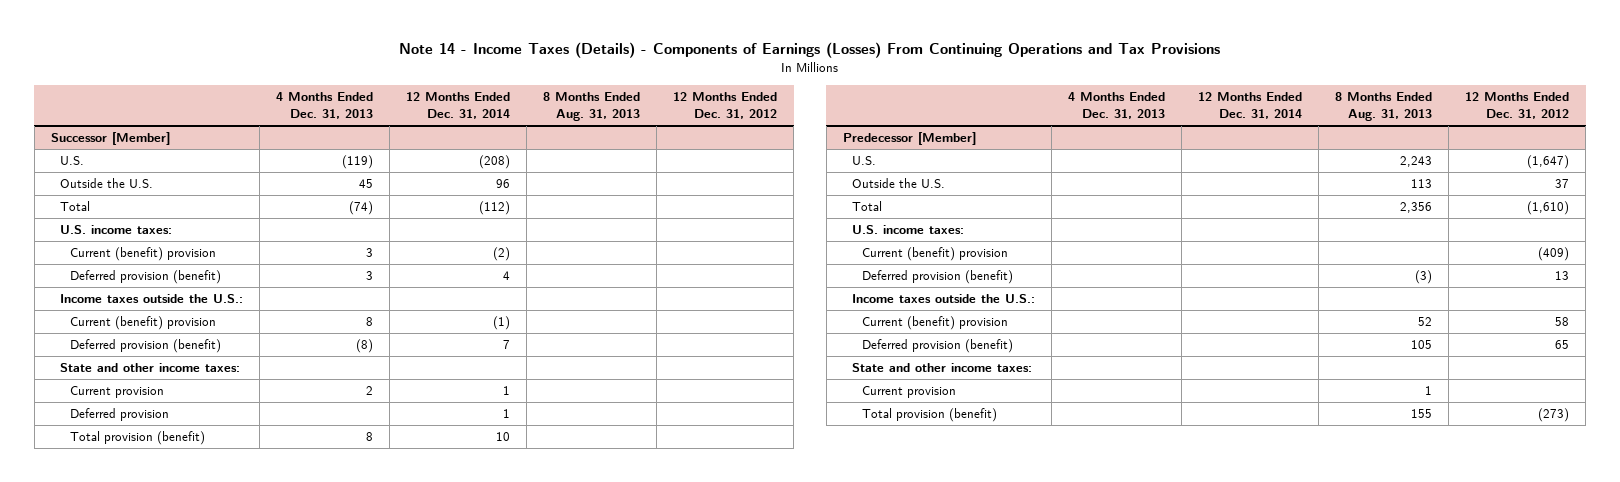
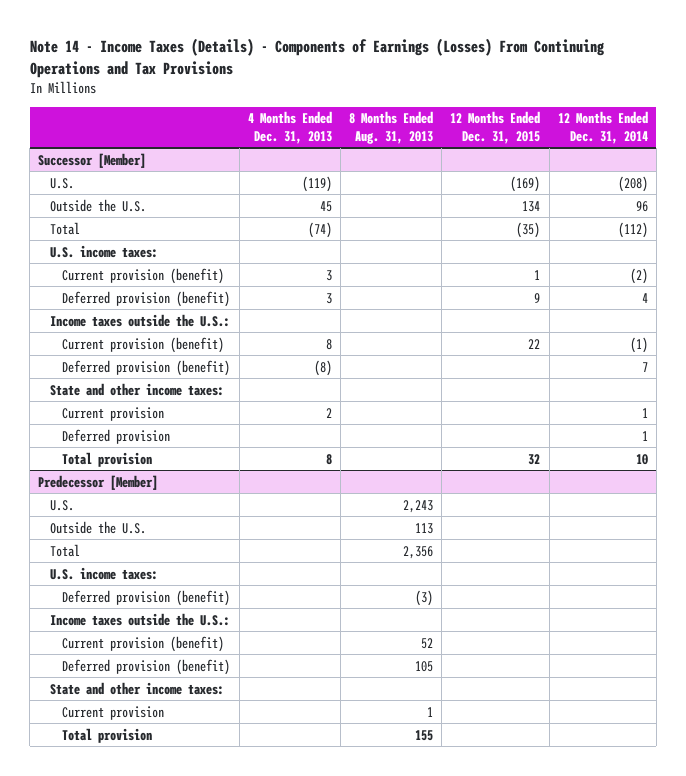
[673,92,778,120] 12 Months Ended Dec. 31, 2012 -> none
none -> [450,111,541,144] 12 Months Ended Dec. 31, 2015
[69,247,216,262] Current (benefit) provision -> [62,267,225,284] Current provision (benefit)
[69,316,216,331] Current (benefit) provision -> [62,336,225,353] Current provision (benefit)
[69,431,205,446] Total provision (benefit) -> [62,451,153,467] Total provision
[861,247,1008,262] Current (benefit) provision -> none
[861,316,1008,331] Current (benefit) provision -> [62,635,225,652] Current provision (benefit)
[861,408,997,423] Total provision (benefit) -> [62,727,153,743] Total provision

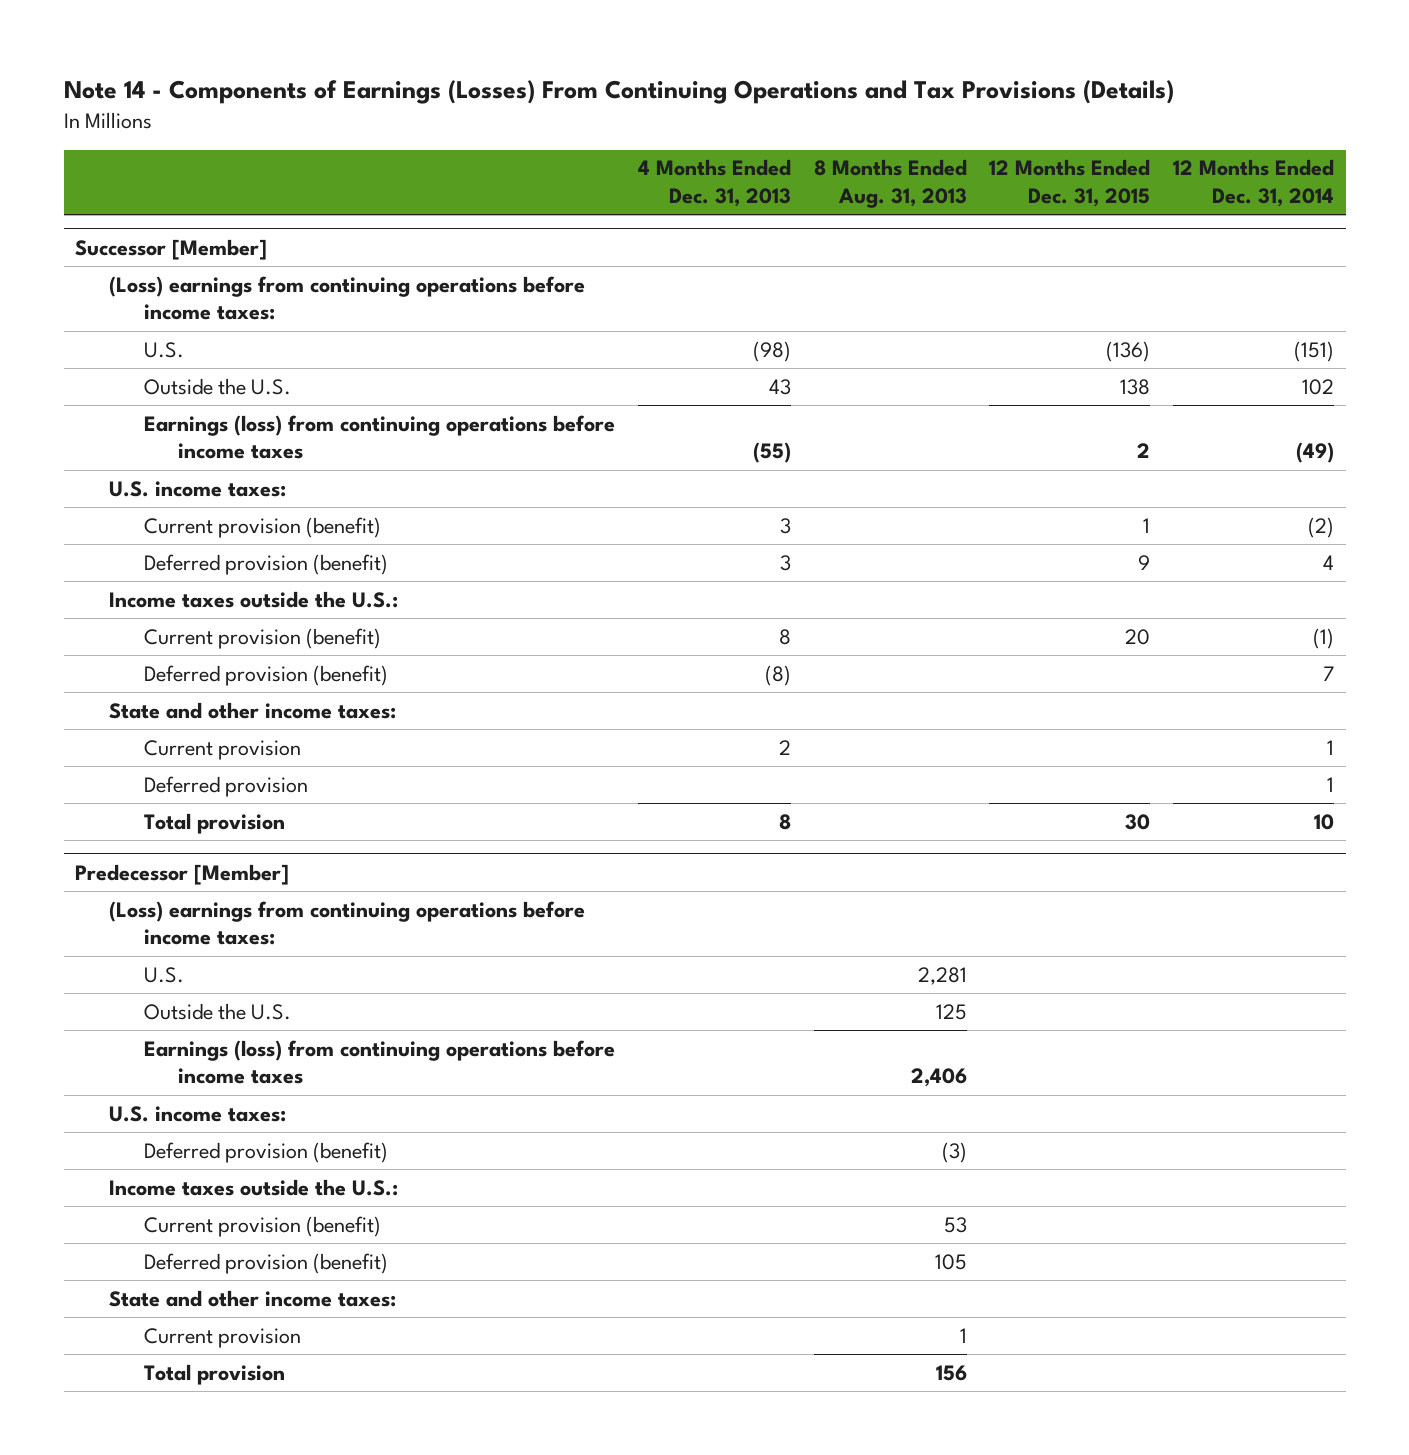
[29,37,605,78] Note 14 - Income Taxes (Details) - Components of Earnings (Losses) From Continuing Operations and Tax Provisions -> [63,79,1174,104] Note 14 - Components of Earnings (Losses) From Continuing Operations and Tax Provisions (Details)
[50,221,81,235] Total -> none
none -> [109,275,586,321] (Loss) earnings from continuing operations before income taxes:
[301,175,332,192] (119) -> [752,340,791,362] (98)
[510,175,541,192] (169) -> [1106,340,1151,362] (136)
[617,175,648,192] (208) -> [1294,340,1335,362] (151)
[319,200,332,212] 45 -> [768,378,791,395] 43
[522,200,541,212] 134 -> [1120,378,1151,395] 138
[635,200,648,212] 96 -> [1302,378,1335,395] 102
none -> [143,414,615,460] Earnings (loss) from continuing operations before income taxes
[528,338,541,349] 22 -> [1125,628,1151,645] 20
[528,453,541,465] 32 -> [1125,813,1151,830] 30
[50,543,81,557] Total -> none
none -> [109,900,586,946] (Loss) earnings from continuing operations before income taxes:
[403,499,434,513] 2,243 -> [917,966,967,985] 2,281
[415,522,434,534] 113 -> [935,1003,967,1020] 125
none -> [143,1039,615,1085] Earnings (loss) from continuing operations before income taxes
[421,637,434,649] 52 -> [943,1216,967,1233] 53
[415,729,434,741] 155 -> [935,1364,967,1381] 156

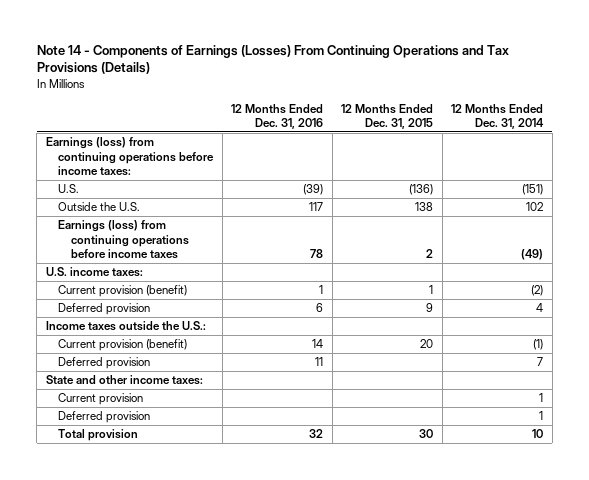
[637,159,791,207] 4 Months Ended Dec. 31, 2013 -> none
[813,159,967,208] 8 Months Ended Aug. 31, 2013 -> none
none -> [231,103,324,130] 12 Months Ended Dec. 31, 2016
[75,238,268,260] Successor [Member] -> none
[109,275,586,321] (Loss) earnings from continuing operations before income taxes: -> [45,137,215,177] Earnings (loss) from continuing operations before income taxes:
[143,553,388,575] Deferred provision (benefit) -> [58,303,151,316] Deferred provision
[143,664,388,686] Deferred provision (benefit) -> [58,357,151,370] Deferred provision
[75,863,290,885] Predecessor [Member] -> none
[109,900,586,946] (Loss) earnings from continuing operations before income taxes: -> none
[143,966,184,983] U.S. -> none
[143,1002,291,1020] Outside the U.S. -> none
[143,1039,615,1085] Earnings (loss) from continuing operations before income taxes -> none
[109,1105,287,1122] U.S. income taxes: -> none
[143,1141,388,1163] Deferred provision (benefit) -> none
[109,1178,399,1196] Income taxes outside the U.S.: -> none
[143,1215,381,1237] Current provision (benefit) -> none
[143,1252,388,1274] Deferred provision (benefit) -> none
[109,1289,397,1307] State and other income taxes: -> none
[143,1327,301,1348] Current provision -> none
[143,1363,285,1385] Total provision -> none

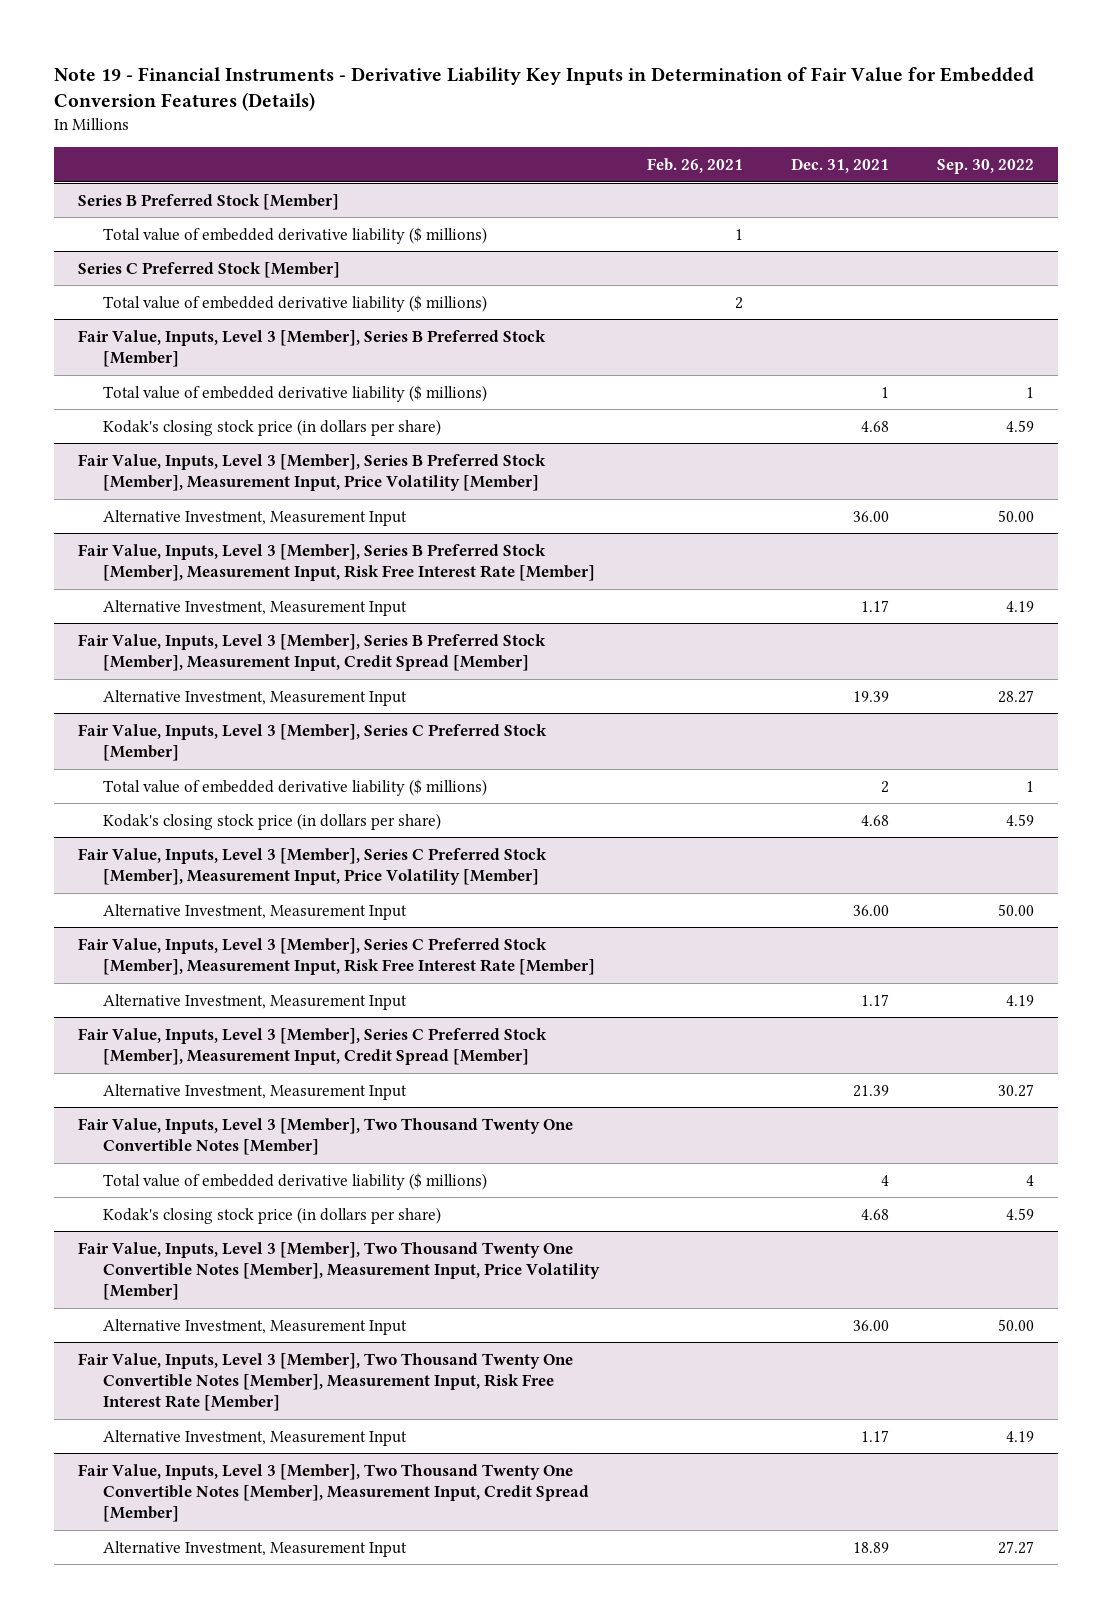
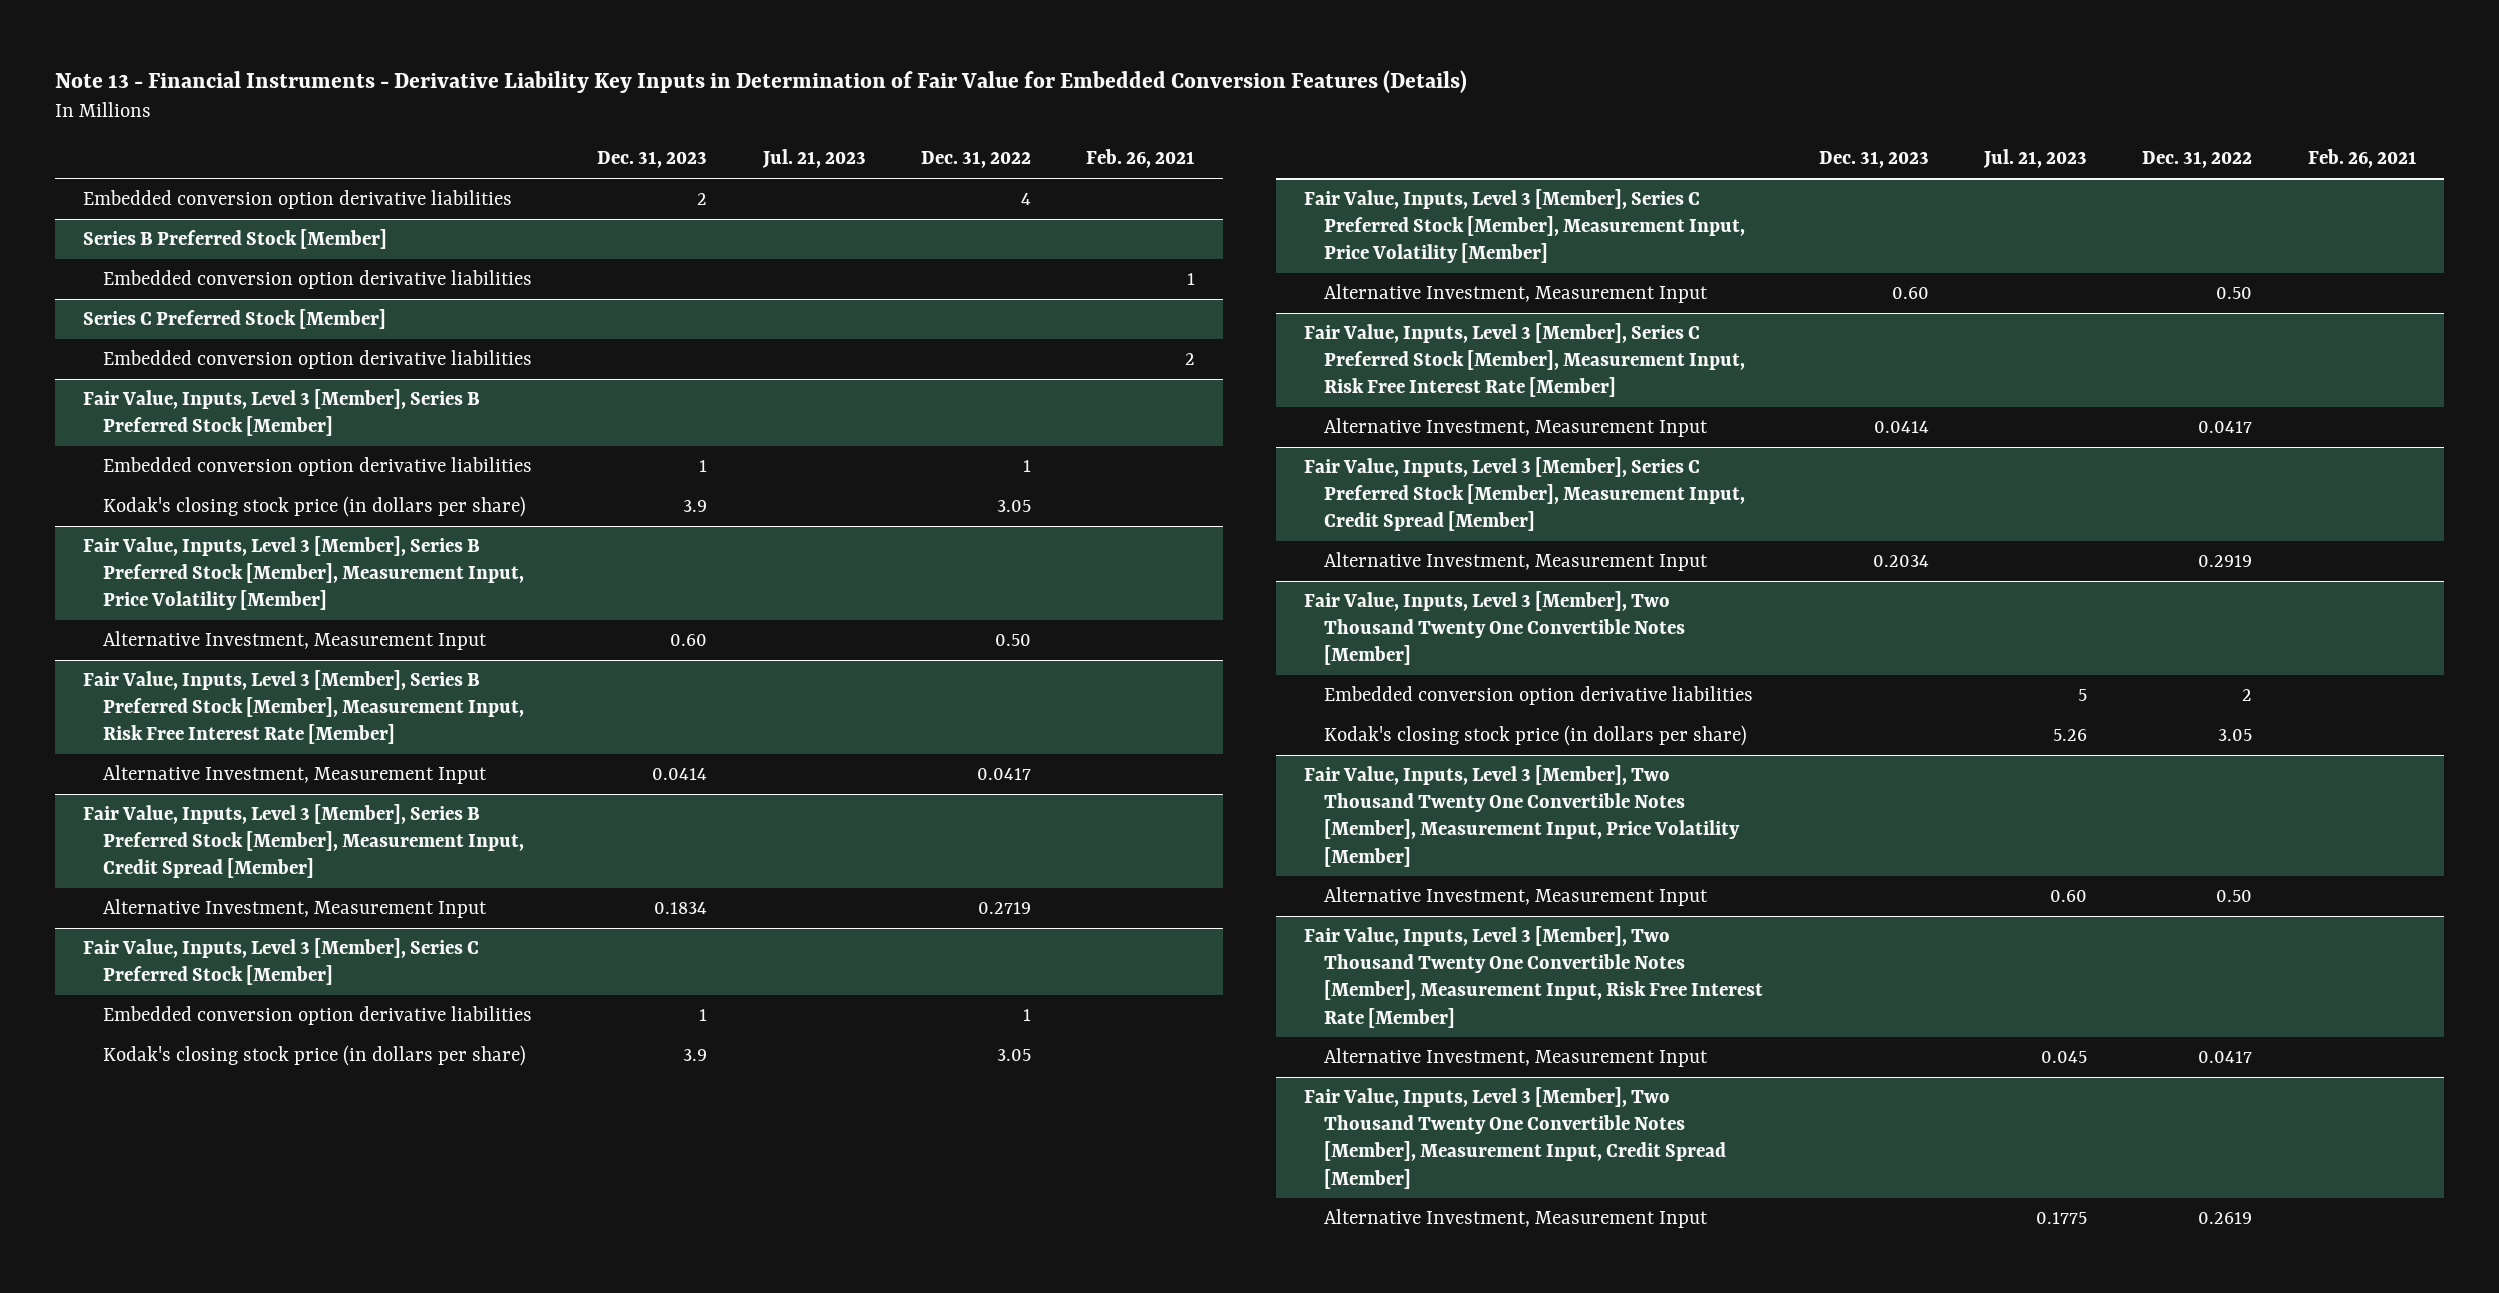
[53,66,1034,112] Note 19 - Financial Instruments - Derivative Liability Key Inputs in Determination of Fair Value for Embedded Conversion Features (Details) -> [54,70,1467,94] Note 13 - Financial Instruments - Derivative Liability Key Inputs in Determination of Fair Value for Embedded Conversion Features (Details)
[791,158,890,174] Dec. 31, 2021 -> none
[937,159,1035,175] Sep. 30, 2022 -> none
none -> [597,151,708,169] Dec. 31, 2023
none -> [761,149,866,169] Jul. 21, 2023
none -> [920,151,1031,169] Dec. 31, 2022
none -> [82,190,512,210] Embedded conversion option derivative liabilities
[102,226,487,244] Total value of embedded derivative liability ($ millions) -> [102,270,532,290] Embedded conversion option derivative liabilities
[102,294,487,312] Total value of embedded derivative liability ($ millions) -> [102,350,532,370] Embedded conversion option derivative liabilities
[102,384,487,402] Total value of embedded derivative liability ($ millions) -> [102,457,532,477] Embedded conversion option derivative liabilities
[102,778,487,796] Total value of embedded derivative liability ($ millions) -> [102,1006,532,1026] Embedded conversion option derivative liabilities
[102,1172,487,1190] Total value of embedded derivative liability ($ millions) -> [1324,686,1754,706] Embedded conversion option derivative liabilities

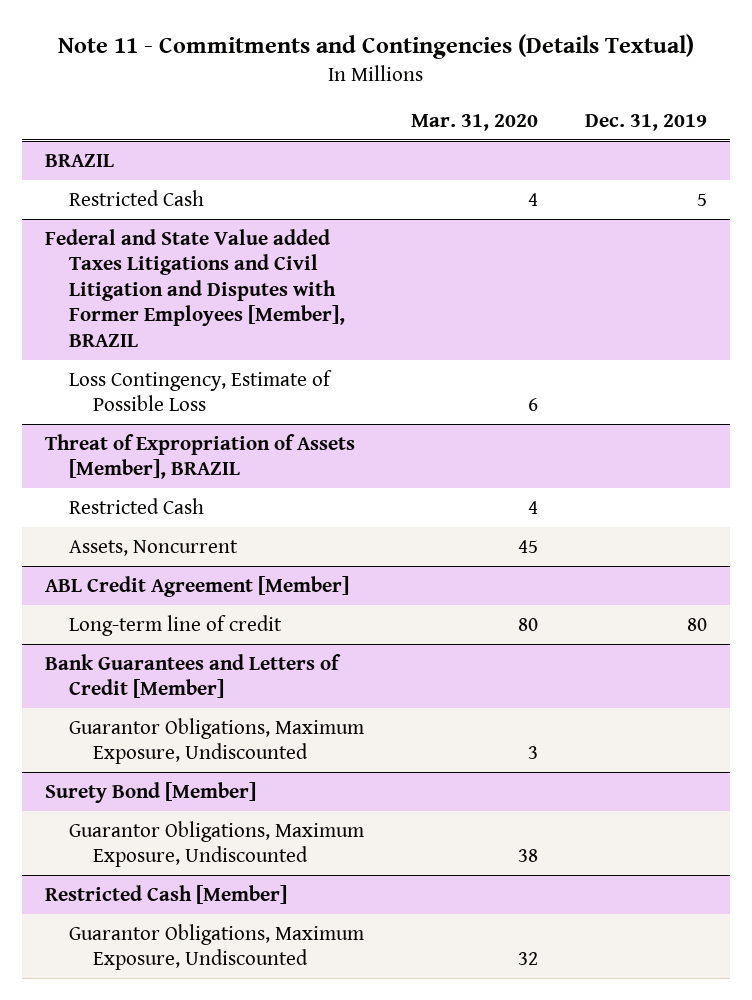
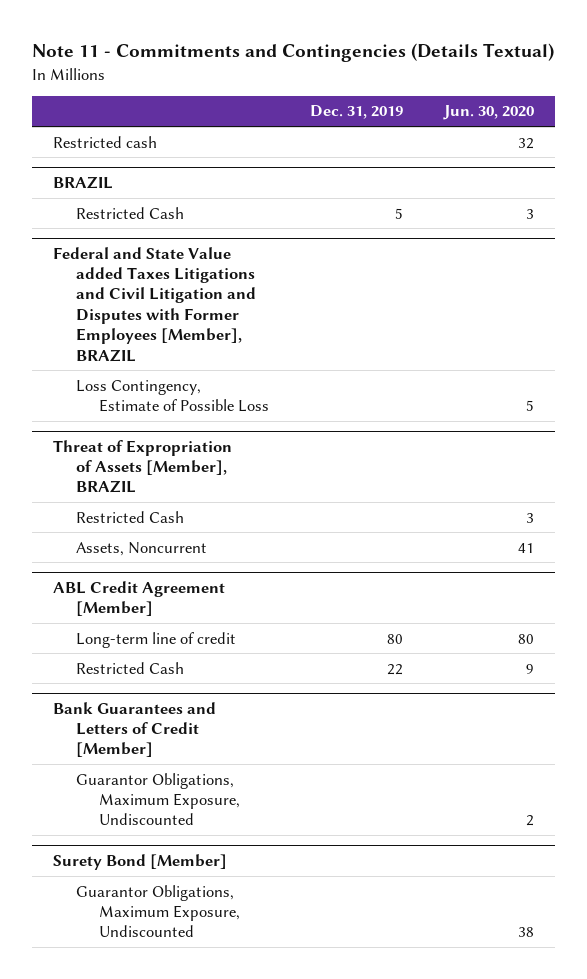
[410,113,538,131] Mar. 31, 2020 -> none
none -> [443,105,535,121] Jun. 30, 2020
none -> [52,135,157,148] Restricted cash
none -> [75,661,184,674] Restricted Cash
[45,884,288,904] Restricted Cash [Member] -> none
[69,923,365,971] Guarantor Obligations, Maximum Exposure, Undiscounted -> none

